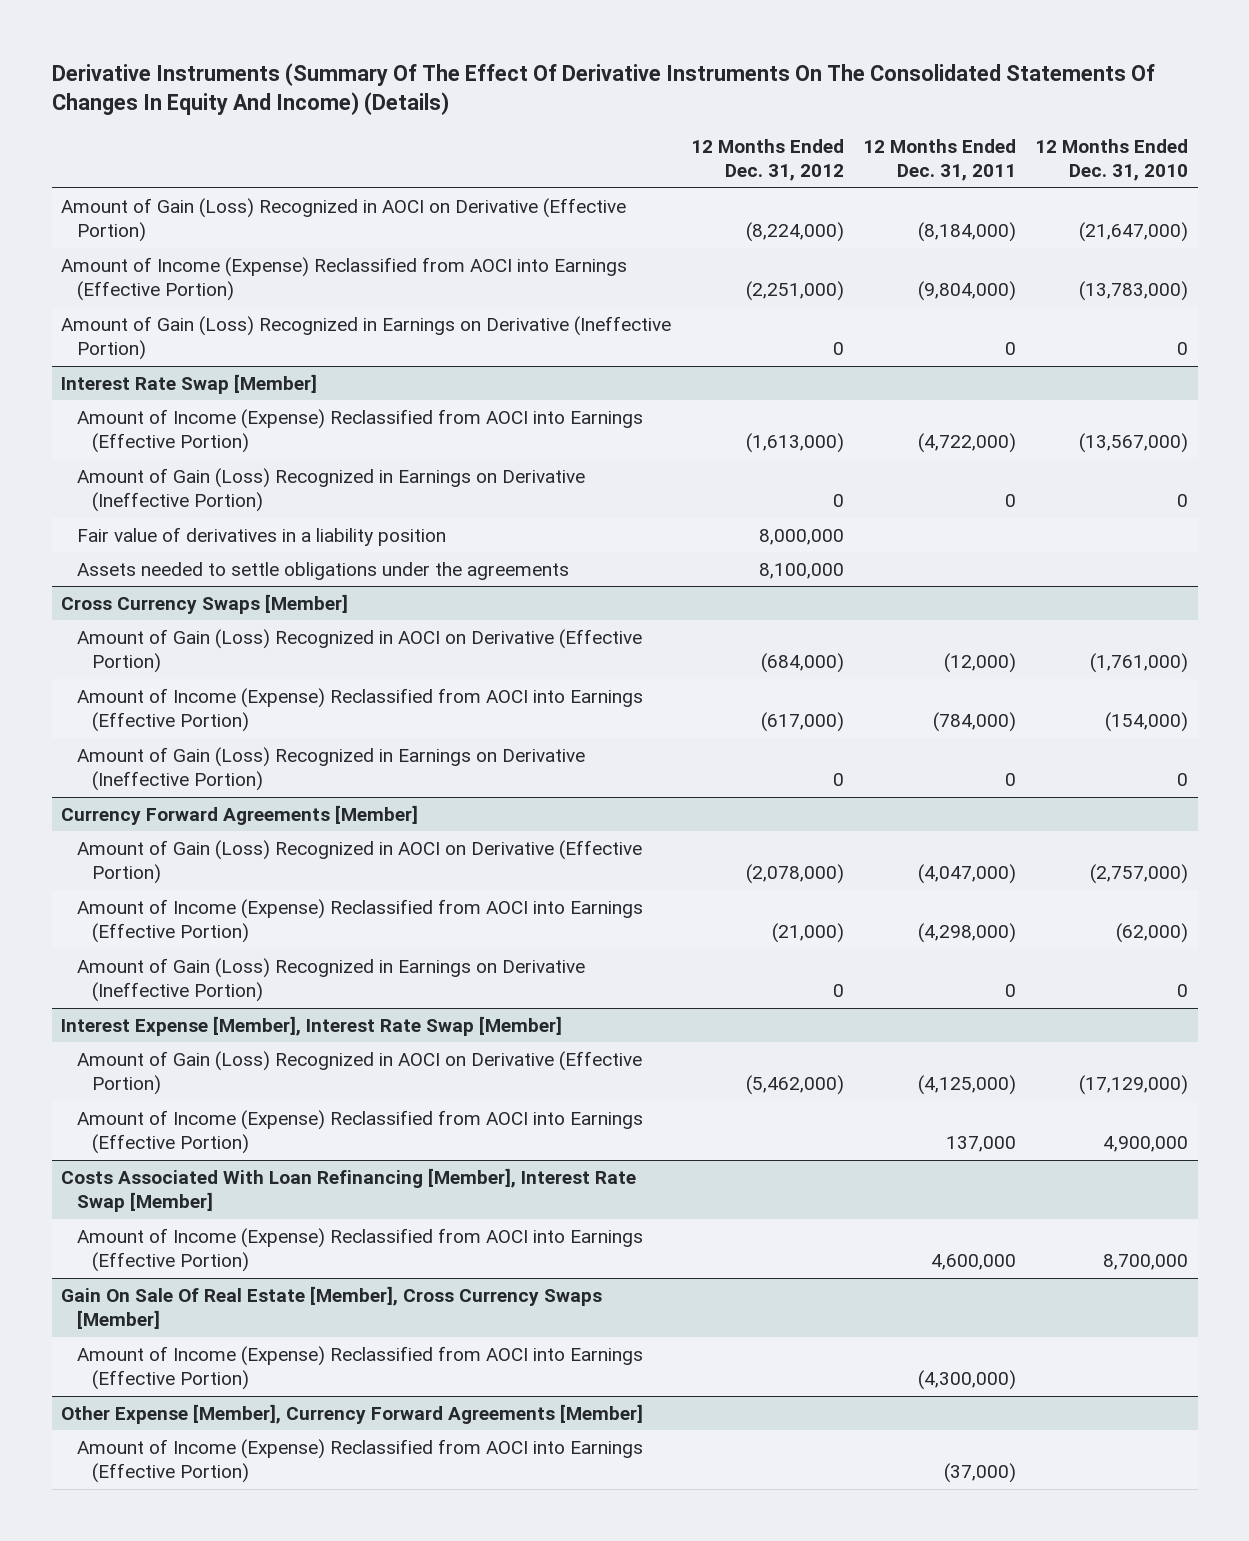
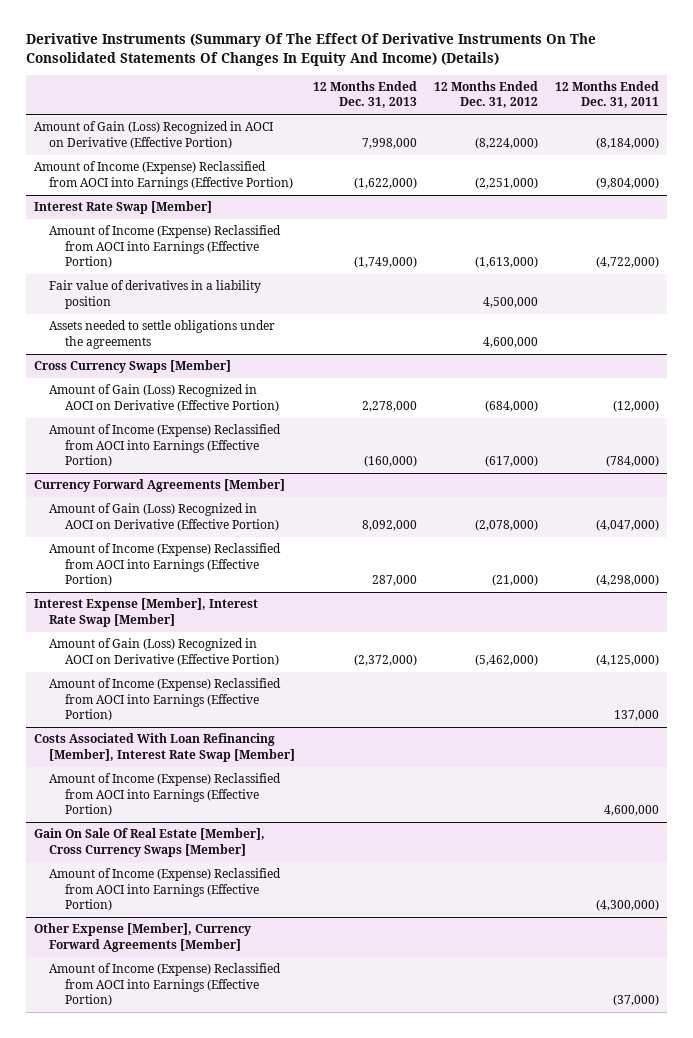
[1034,138,1188,182] 12 Months Ended Dec. 31, 2010 -> none
none -> [312,80,417,109] 12 Months Ended Dec. 31, 2013
[61,315,672,361] Amount of Gain (Loss) Recognized in Earnings on Derivative (Ineffective Portion) -> none
[76,467,585,513] Amount of Gain (Loss) Recognized in Earnings on Derivative (Ineffective Portion) -> none
[758,528,844,545] 8,000,000 -> [482,296,538,308] 4,500,000
[758,562,844,579] 8,100,000 -> [482,336,538,348] 4,600,000
[76,746,585,792] Amount of Gain (Loss) Recognized in Earnings on Derivative (Ineffective Portion) -> none
[76,957,585,1003] Amount of Gain (Loss) Recognized in Earnings on Derivative (Ineffective Portion) -> none

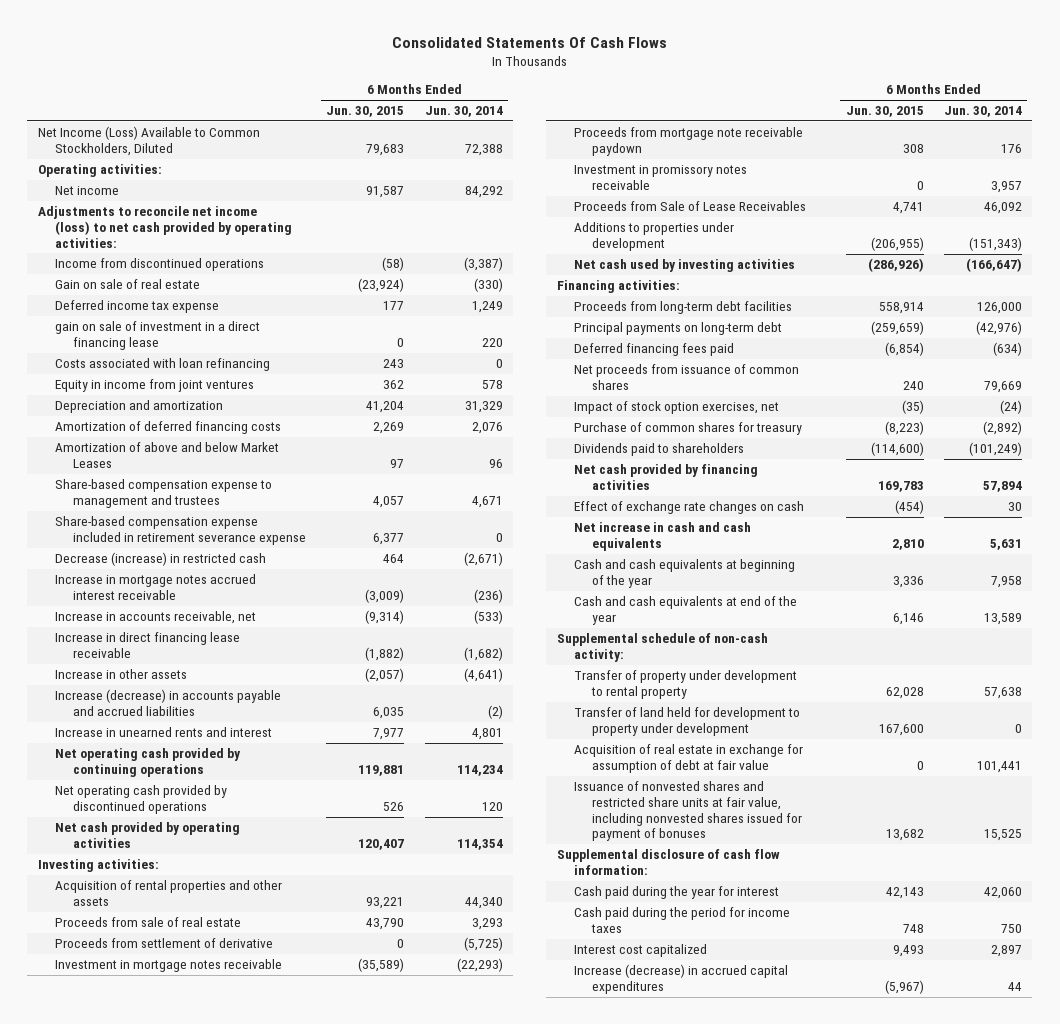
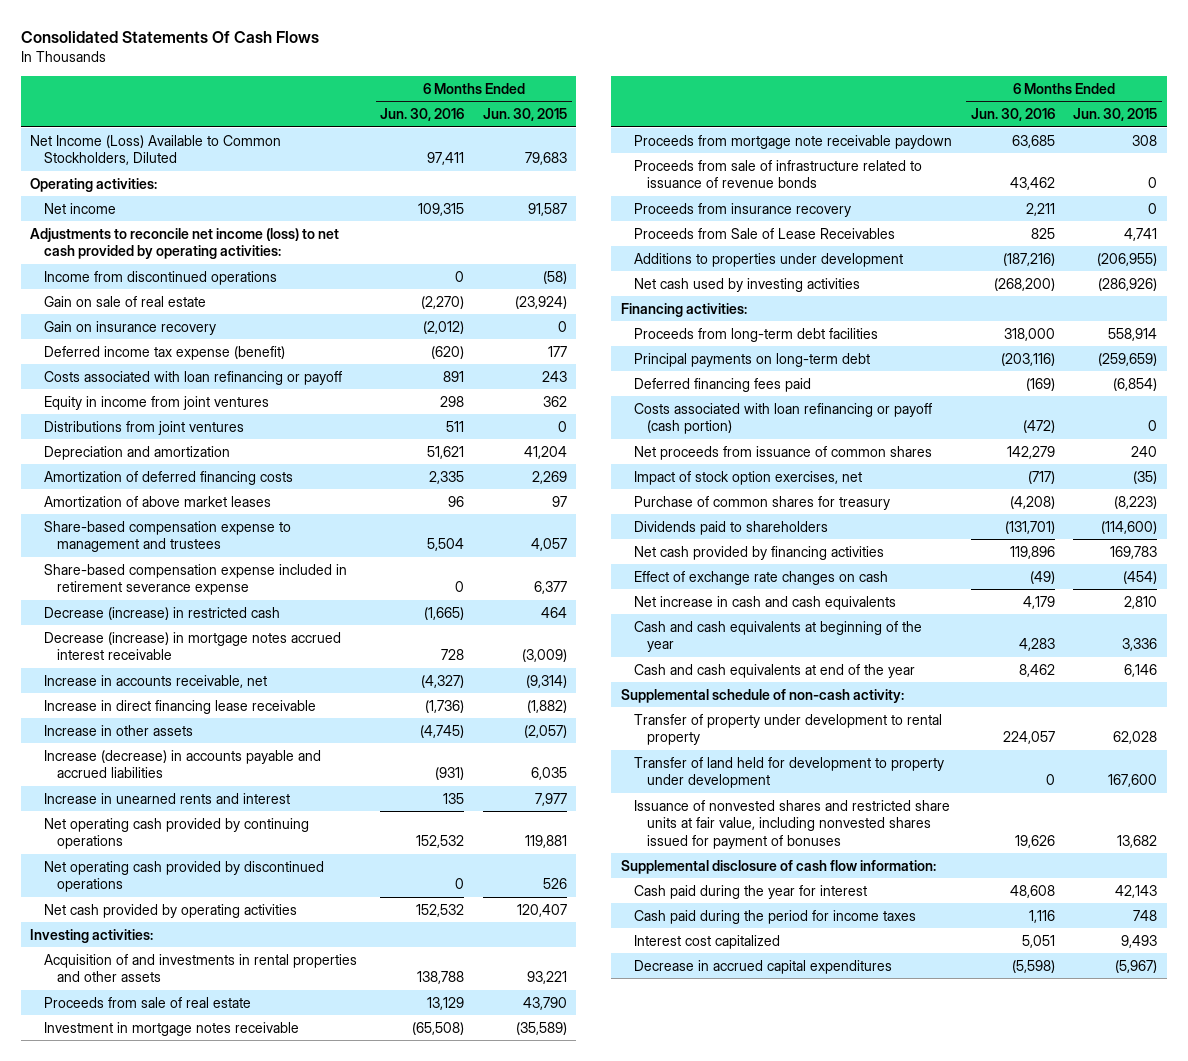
[424,106,503,118] Jun. 30, 2014 -> none
none -> [380,107,465,121] Jun. 30, 2016
[55,321,261,350] gain on sale of investment in a direct financing lease -> none
none -> [43,320,216,335] Gain on insurance recovery
[55,300,220,314] Deferred income tax expense -> [43,345,285,360] Deferred income tax expense (benefit)
[55,358,271,372] Costs associated with loan refinancing -> [43,370,342,385] Costs associated with loan refinancing or payoff
none -> [43,420,244,435] Distributions from joint ventures
[55,442,280,468] Amortization of above and below Market Leases -> [43,495,271,507] Amortization of above market leases
[55,574,257,600] Increase in mortgage notes accrued interest receivable -> [43,631,341,661] Decrease (increase) in mortgage notes accrued interest receivable
[55,880,283,906] Acquisition of rental properties and other assets -> [43,953,357,983] Acquisition of and investments in rental properties and other assets
[55,938,274,949] Proceeds from settlement of derivative -> none
[574,165,748,190] Investment in promissory notes receivable -> none
none -> [633,159,922,189] Proceeds from sale of infrastructure related to issuance of revenue bonds
none -> [633,202,851,217] Proceeds from insurance recovery
none -> [633,402,932,435] Costs associated with loan refinancing or payoff (cash portion)
[574,744,804,773] Acquisition of real estate in exchange for assumption of debt at fair value -> none
[574,964,789,994] Increase (decrease) in accrued capital expenditures -> [633,959,892,974] Decrease in accrued capital expenditures

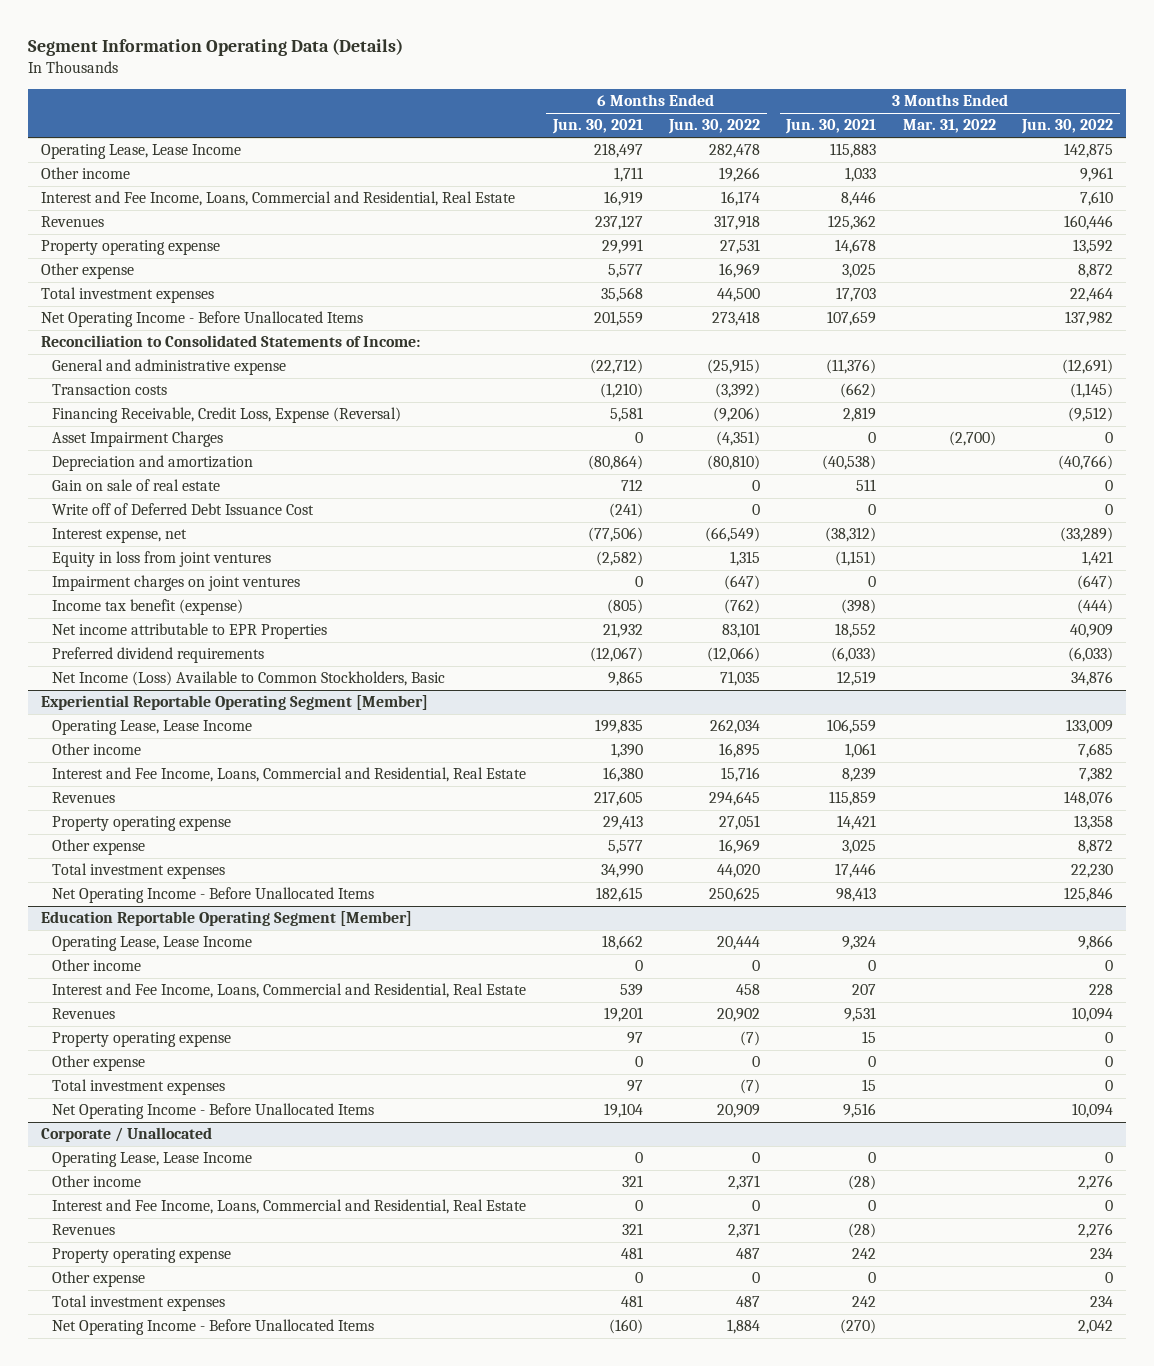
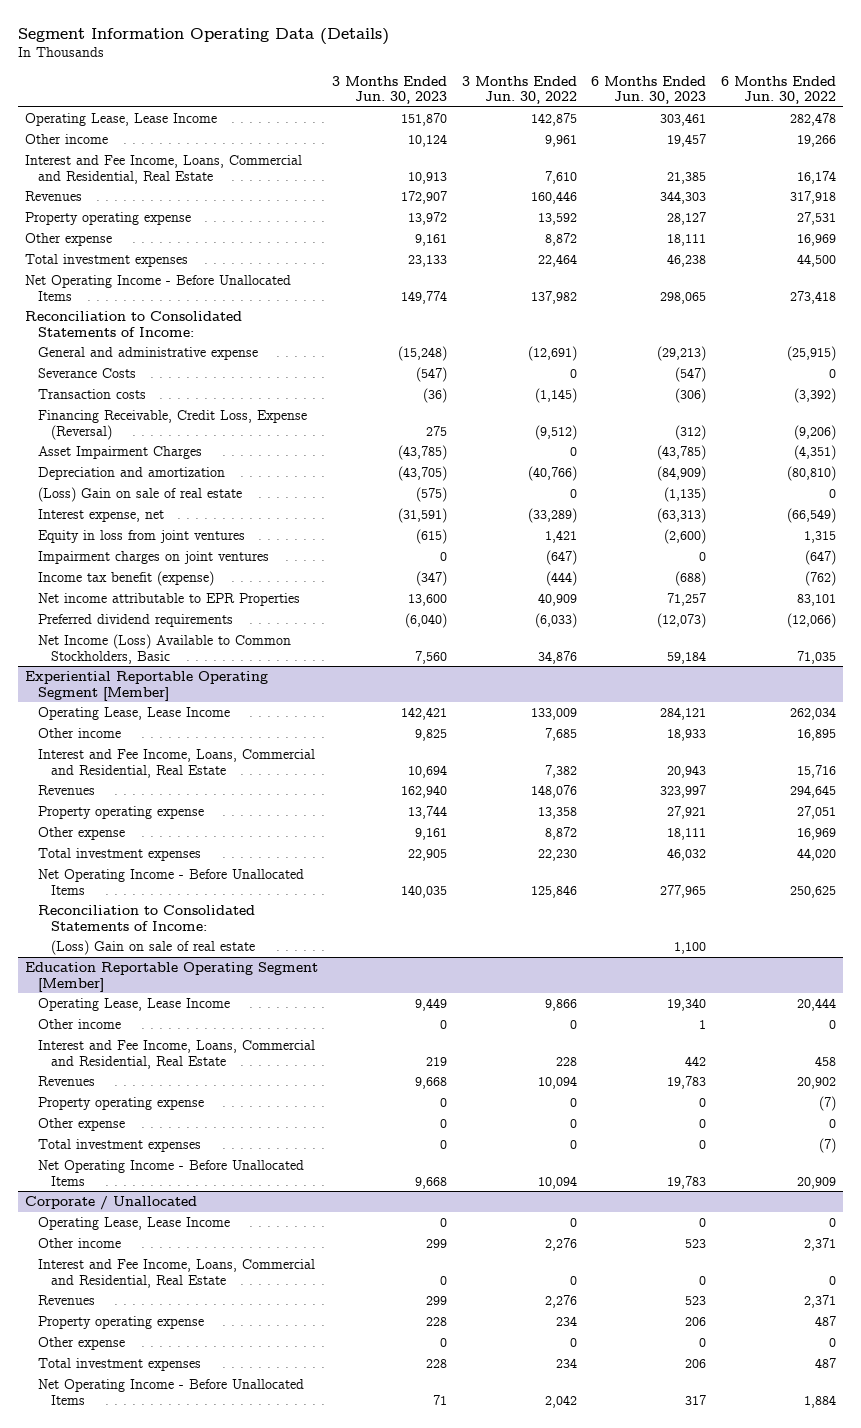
[551,119,643,135] Jun. 30, 2021 -> none
[785,119,877,135] Jun. 30, 2021 -> none
[902,119,996,134] Mar. 31, 2022 -> none
none -> [332,75,448,105] 3 Months Ended Jun. 30, 2023
none -> [591,75,707,105] 6 Months Ended Jun. 30, 2023
none -> [38,367,137,378] Severance Costs
[52,503,315,516] Write off of Deferred Debt Issuance Cost -> none
[52,479,221,492] Gain on sale of real estate -> [38,486,243,502] (Loss) Gain on sale of real estate
none -> [38,904,256,931] Reconciliation to Consolidated Statements of Income:
none -> [51,939,256,955] (Loss) Gain on sale of real estate

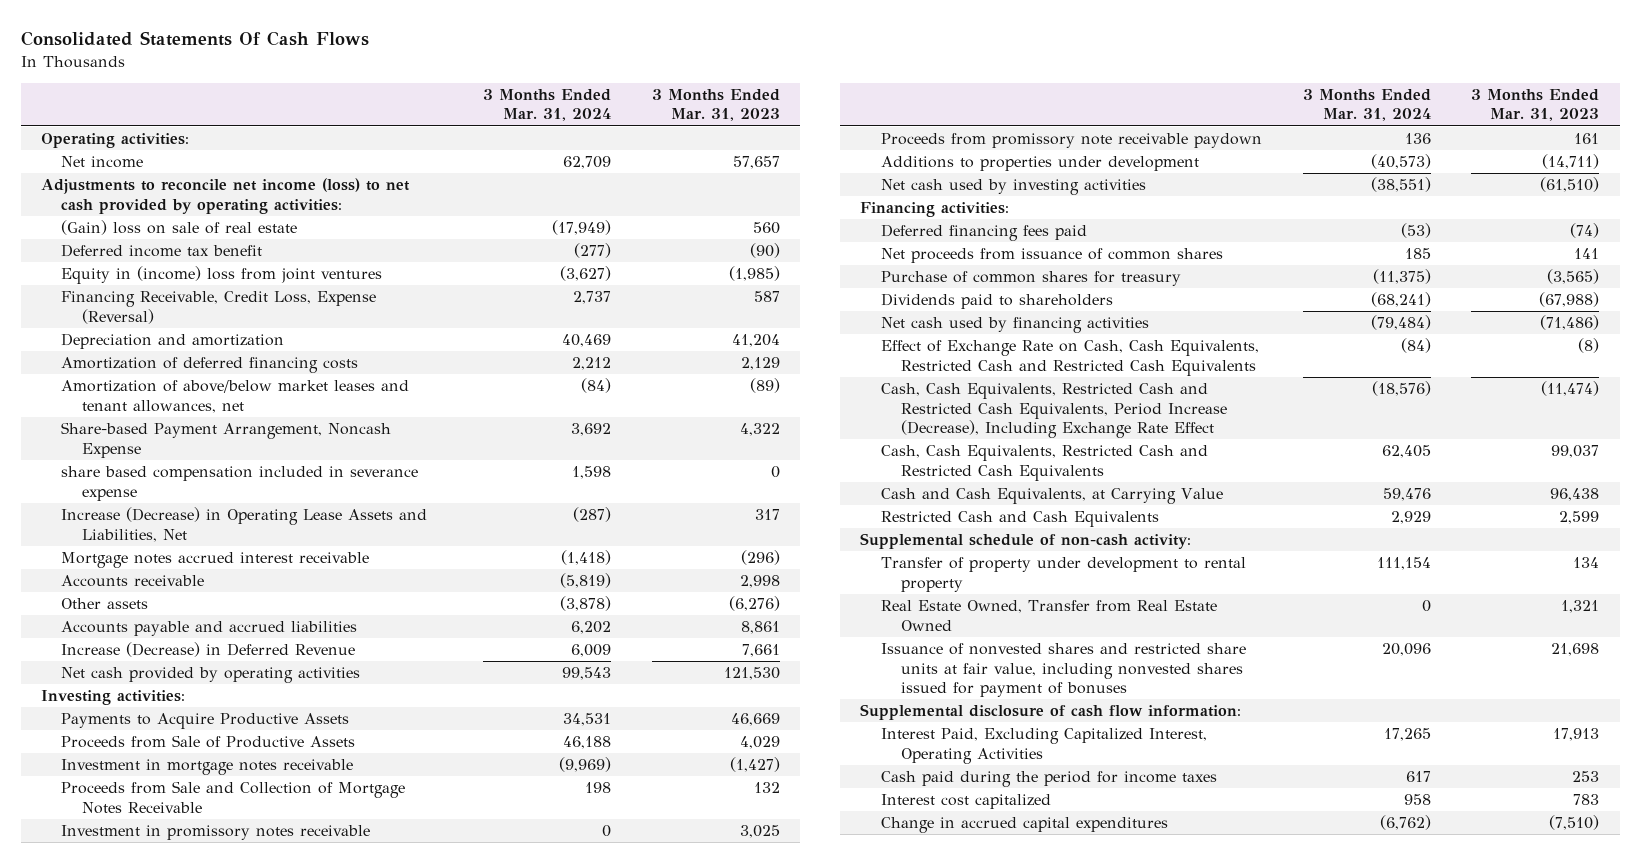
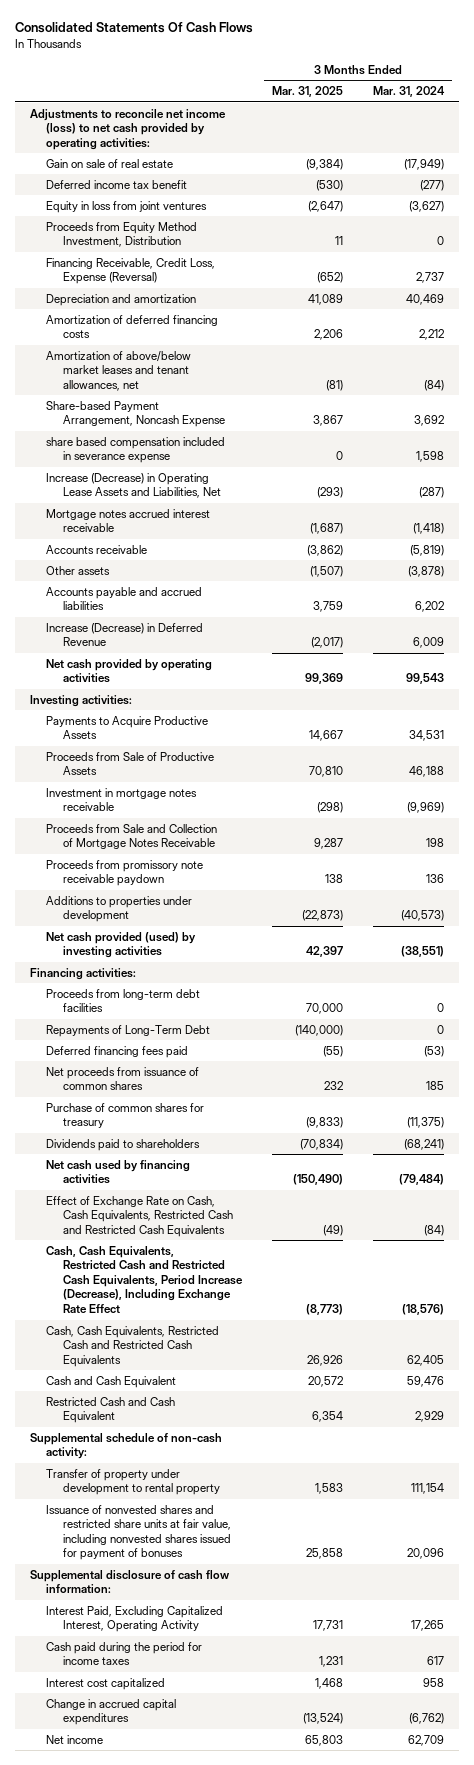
[651,88,780,122] 3 Months Ended Mar. 31, 2023 -> none
none -> [271,86,343,98] Mar. 31, 2025
[40,133,189,149] Operating activities: -> none
[61,220,298,236] (Gain) loss on sale of real estate -> [46,158,174,168] Gain on sale of real estate
[61,266,383,285] Equity in (income) loss from joint ventures -> [46,200,208,213] Equity in loss from joint ventures
none -> [46,221,198,248] Proceeds from Equity Method Investment, Distribution
[61,825,371,841] Investment in promissory notes receivable -> none
[880,179,1146,196] Net cash used by investing activities -> [46,931,197,959] Net cash provided (used) by investing activities
none -> [46,988,201,1013] Proceeds from long-term debt facilities
none -> [46,1024,211,1037] Repayments of Long-Term Debt
[880,488,1223,505] Cash and Cash Equivalents, at Carrying Value -> [46,1375,177,1388] Cash and Cash Equivalent
[880,511,1159,528] Restricted Cash and Cash Equivalents -> [46,1396,176,1424] Restricted Cash and Cash Equivalent
[880,600,1217,631] Real Estate Owned, Transfer from Real Estate Owned -> none
[880,728,1207,764] Interest Paid, Excluding Capitalized Interest, Operating Activities -> [46,1605,224,1633] Interest Paid, Excluding Capitalized Interest, Operating Activity
[61,156,144,169] Net income -> [46,1734,104,1744] Net income

